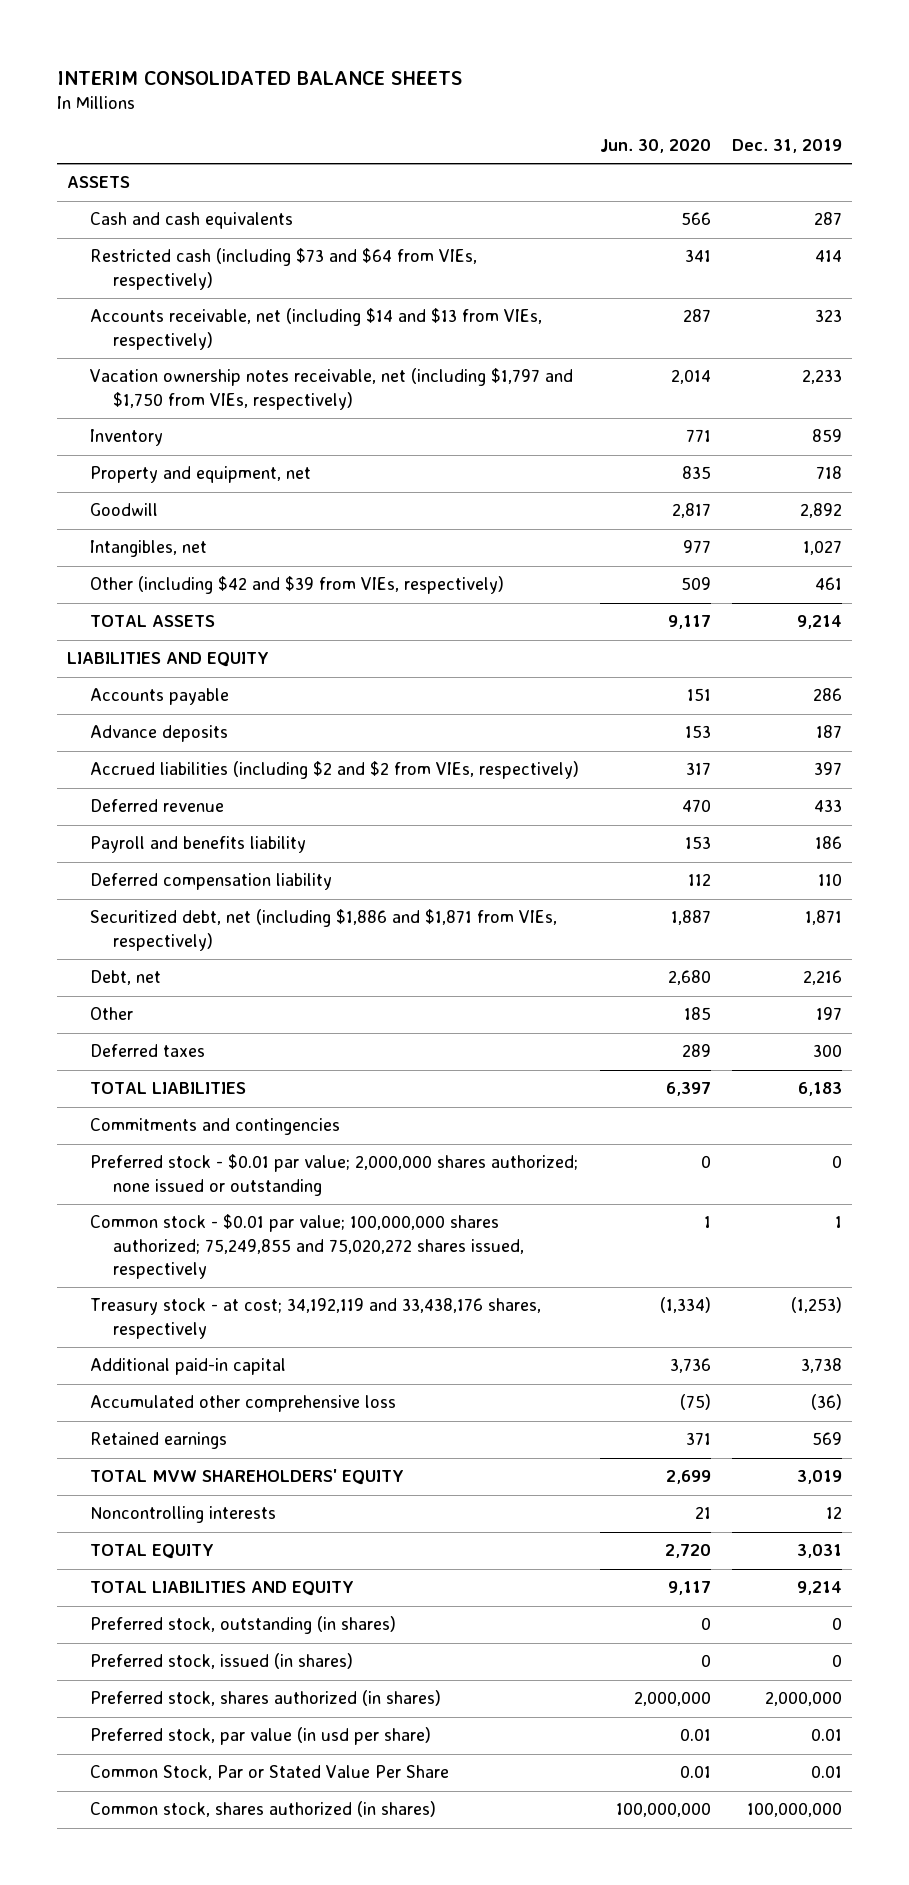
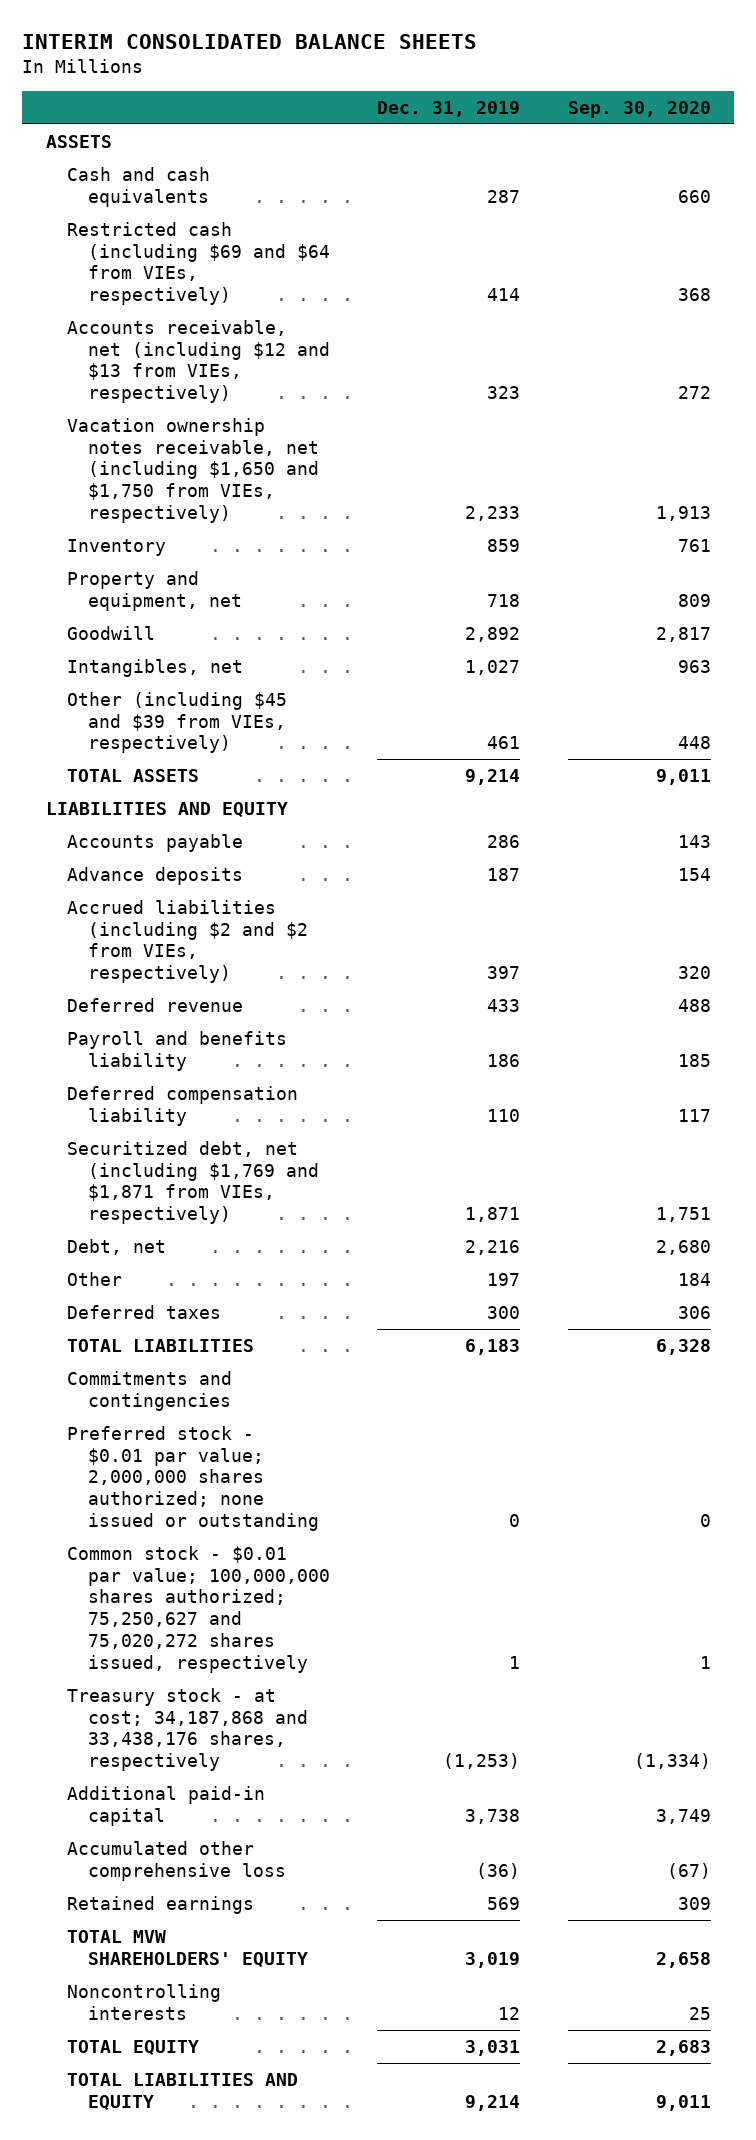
[599,139,711,154] Jun. 30, 2020 -> none
none -> [567,100,711,118] Sep. 30, 2020
[90,248,478,290] Restricted cash (including $73 and $64 from VIEs, respectively) -> [66,221,330,306] Restricted cash (including $69 and $64 from VIEs, respectively)
[90,308,543,350] Accounts receivable, net (including $14 and $13 from VIEs, respectively) -> [66,319,330,404] Accounts receivable, net (including $12 and $13 from VIEs, respectively)
[90,368,574,410] Vacation ownership notes receivable, net (including $1,797 and $1,750 from VIEs, respectively) -> [66,417,319,524] Vacation ownership notes receivable, net (including $1,650 and $1,750 from VIEs, respectively)
[90,576,505,595] Other (including $42 and $39 from VIEs, respectively) -> [66,691,287,754] Other (including $45 and $39 from VIEs, respectively)
[90,909,558,951] Securitized debt, net (including $1,886 and $1,871 from VIEs, respectively) -> [66,1140,319,1225] Securitized debt, net (including $1,769 and $1,871 from VIEs, respectively)
[90,1214,525,1279] Common stock - $0.01 par value; 100,000,000 shares authorized; 75,249,855 and 75,020,272 shares issued, respectively -> [66,1545,330,1673] Common stock - $0.01 par value; 100,000,000 shares authorized; 75,250,627 and 75,020,272 shares issued, respectively
[90,1298,542,1339] Treasury stock - at cost; 34,192,119 and 33,438,176 shares, respectively -> [66,1687,308,1772] Treasury stock - at cost; 34,187,868 and 33,438,176 shares, respectively
[90,1616,397,1635] Preferred stock, outstanding (in shares) -> none
[90,1653,354,1670] Preferred stock, issued (in shares) -> none
[90,1690,442,1707] Preferred stock, shares authorized (in shares) -> none
[90,1727,432,1746] Preferred stock, par value (in usd per share) -> none
[90,1765,450,1781] Common Stock, Par or Stated Value Per Share -> none
[90,1801,437,1818] Common stock, shares authorized (in shares) -> none

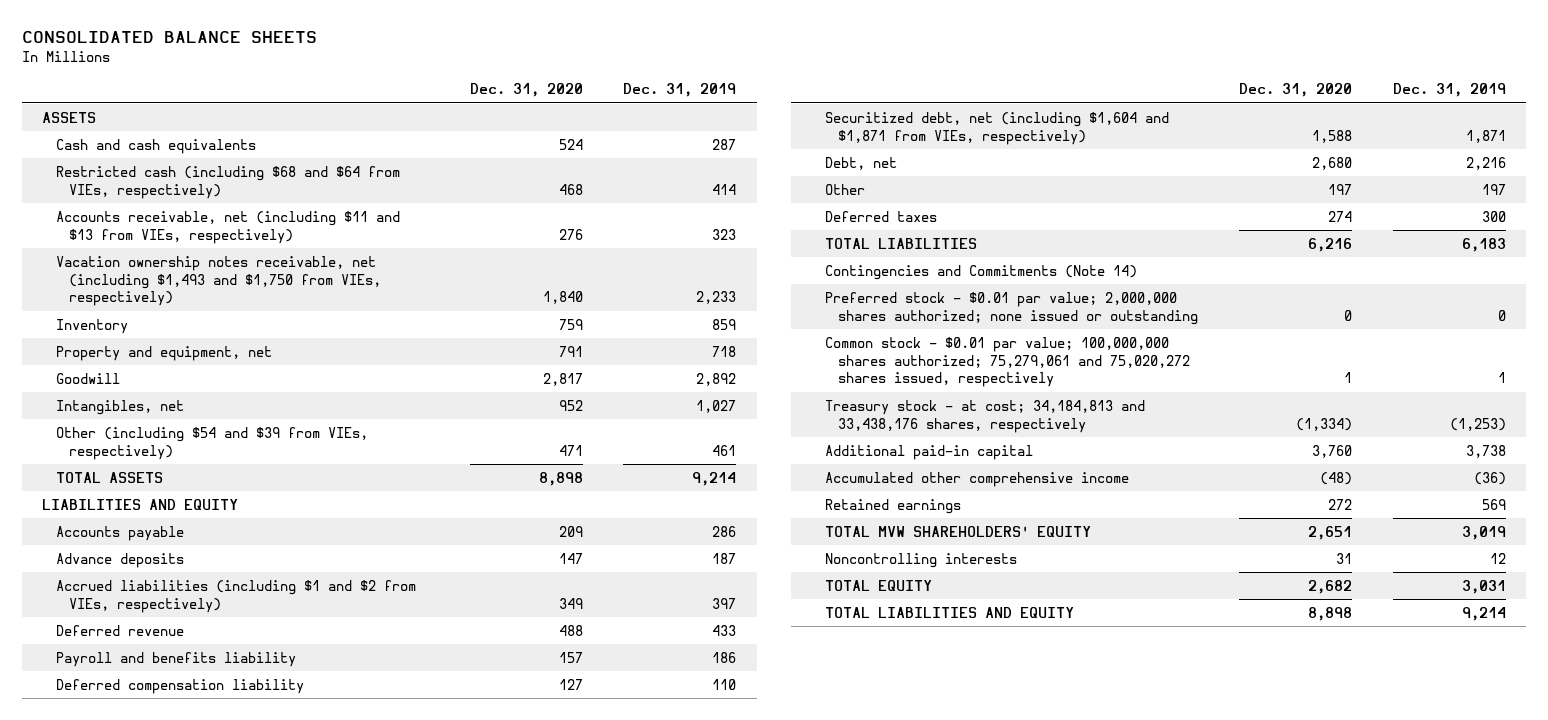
[22,34,478,50] INTERIM CONSOLIDATED BALANCE SHEETS -> [21,31,317,44] CONSOLIDATED BALANCE SHEETS
[567,100,711,118] Sep. 30, 2020 -> none
none -> [469,83,583,98] Dec. 31, 2020
[66,221,330,306] Restricted cash (including $69 and $64 from VIEs, respectively) -> [55,165,400,199] Restricted cash (including $68 and $64 from VIEs, respectively)
[66,319,330,404] Accounts receivable, net (including $12 and $13 from VIEs, respectively) -> [55,210,400,244] Accounts receivable, net (including $11 and $13 from VIEs, respectively)
[66,417,319,524] Vacation ownership notes receivable, net (including $1,650 and $1,750 from VIEs, respectively) -> [55,255,382,307] Vacation ownership notes receivable, net (including $1,493 and $1,750 from VIEs, respectively)
[66,691,287,754] Other (including $45 and $39 from VIEs, respectively) -> [55,426,368,460] Other (including $54 and $39 from VIEs, respectively)
[66,899,308,984] Accrued liabilities (including $2 and $2 from VIEs, respectively) -> [55,579,416,613] Accrued liabilities (including $1 and $2 from VIEs, respectively)
[66,1140,319,1225] Securitized debt, net (including $1,769 and $1,871 from VIEs, respectively) -> [824,111,1169,145] Securitized debt, net (including $1,604 and $1,871 from VIEs, respectively)
[66,1370,232,1411] Commitments and contingencies -> [824,264,1137,280] Contingencies and Commitments (Note 14)
[66,1545,330,1673] Common stock - $0.01 par value; 100,000,000 shares authorized; 75,250,627 and 75,020,272 shares issued, respectively -> [824,336,1191,388] Common stock - $0.01 par value; 100,000,000 shares authorized; 75,279,061 and 75,020,272 shares issued, respectively
[66,1687,308,1772] Treasury stock - at cost; 34,187,868 and 33,438,176 shares, respectively -> [824,399,1145,433] Treasury stock - at cost; 34,184,813 and 33,438,176 shares, respectively
[66,1840,286,1881] Accumulated other comprehensive loss -> [824,471,1129,487] Accumulated other comprehensive income

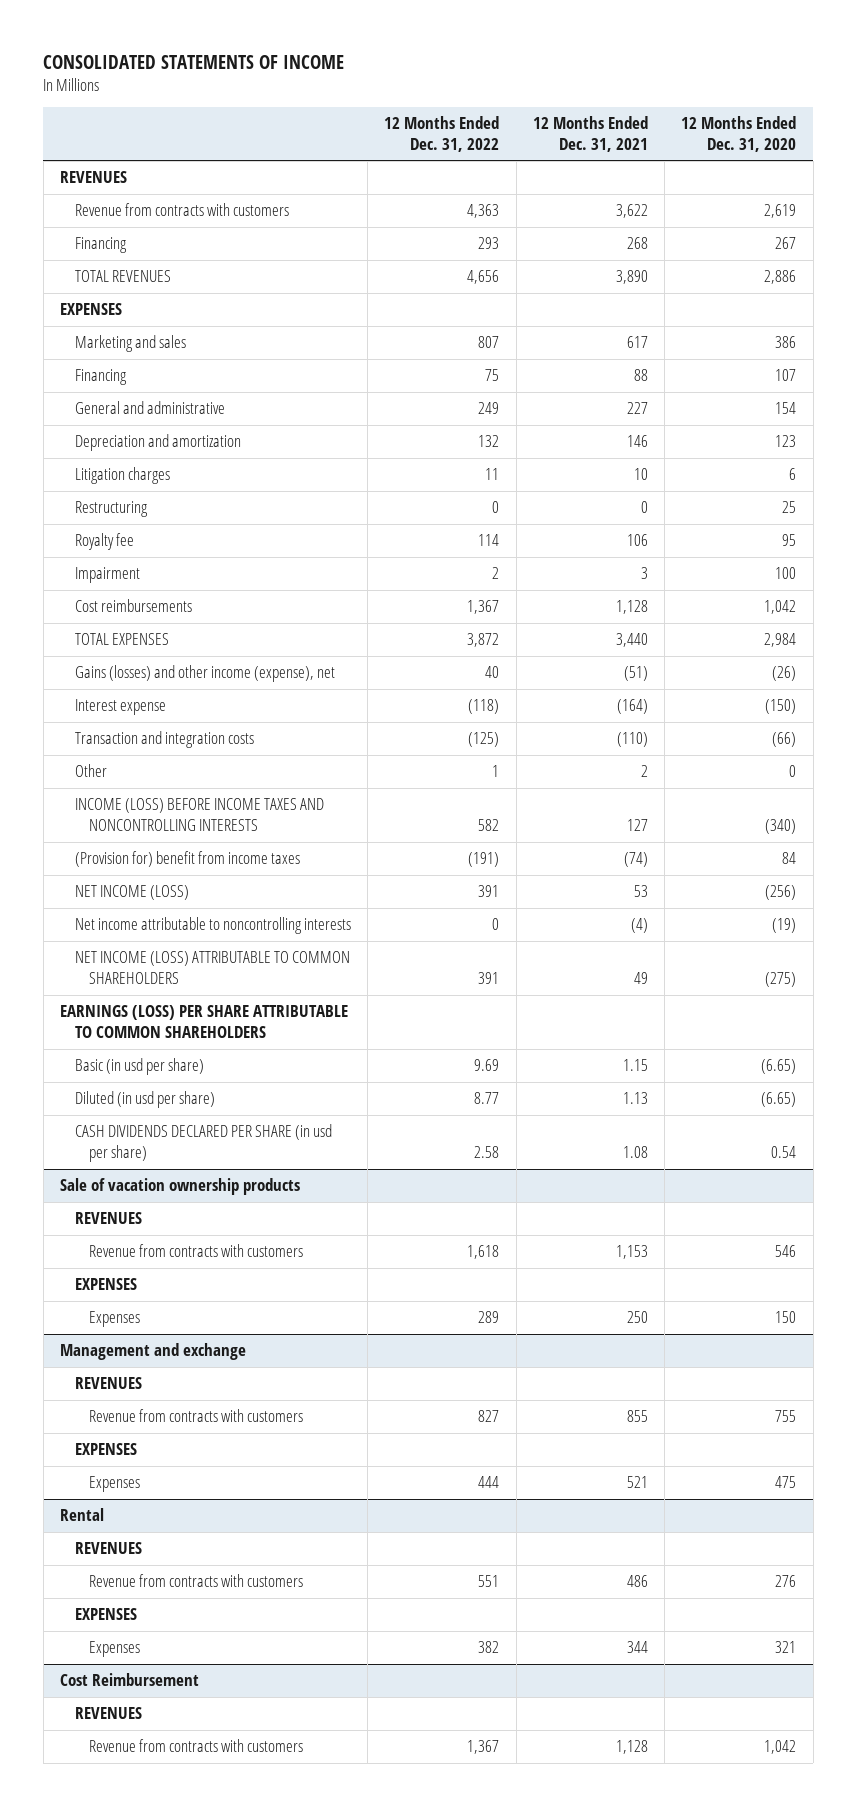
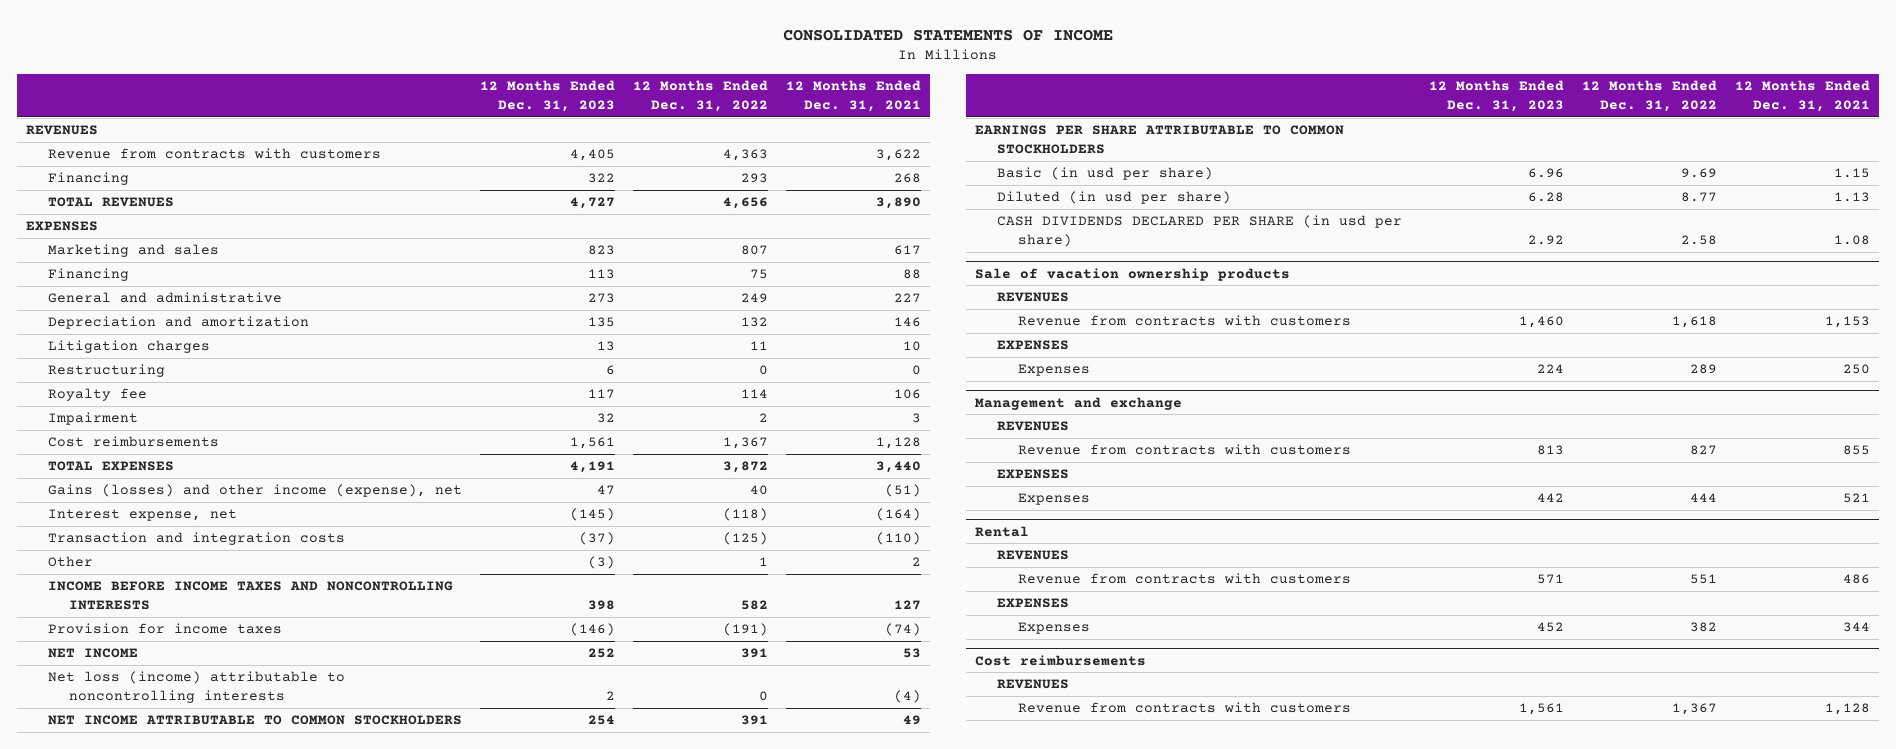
[681,116,797,152] 12 Months Ended Dec. 31, 2020 -> none
none -> [479,80,615,112] 12 Months Ended Dec. 31, 2023
[74,699,166,716] Interest expense -> [47,509,237,522] Interest expense, net
[74,798,324,831] INCOME (LOSS) BEFORE INCOME TAXES AND NONCONTROLLING INTERESTS -> [47,581,453,611] INCOME BEFORE INCOME TAXES AND NONCONTROLLING INTERESTS
[74,851,300,868] (Provision for) benefit from income taxes -> [47,623,282,635] Provision for income taxes
[74,885,189,901] NET INCOME (LOSS) -> [47,648,138,659] NET INCOME
[74,917,351,935] Net income attributable to noncontrolling interests -> [47,671,345,704] Net loss (income) attributable to noncontrolling interests
[74,951,350,984] NET INCOME (LOSS) ATTRIBUTABLE TO COMMON SHAREHOLDERS -> [47,715,462,726] NET INCOME ATTRIBUTABLE TO COMMON STOCKHOLDERS
[60,1005,349,1038] EARNINGS (LOSS) PER SHARE ATTRIBUTABLE TO COMMON SHAREHOLDERS -> [975,125,1345,155] EARNINGS PER SHARE ATTRIBUTABLE TO COMMON STOCKHOLDERS
[60,1673,200,1687] Cost Reimbursement -> [975,654,1147,666] Cost reimbursements

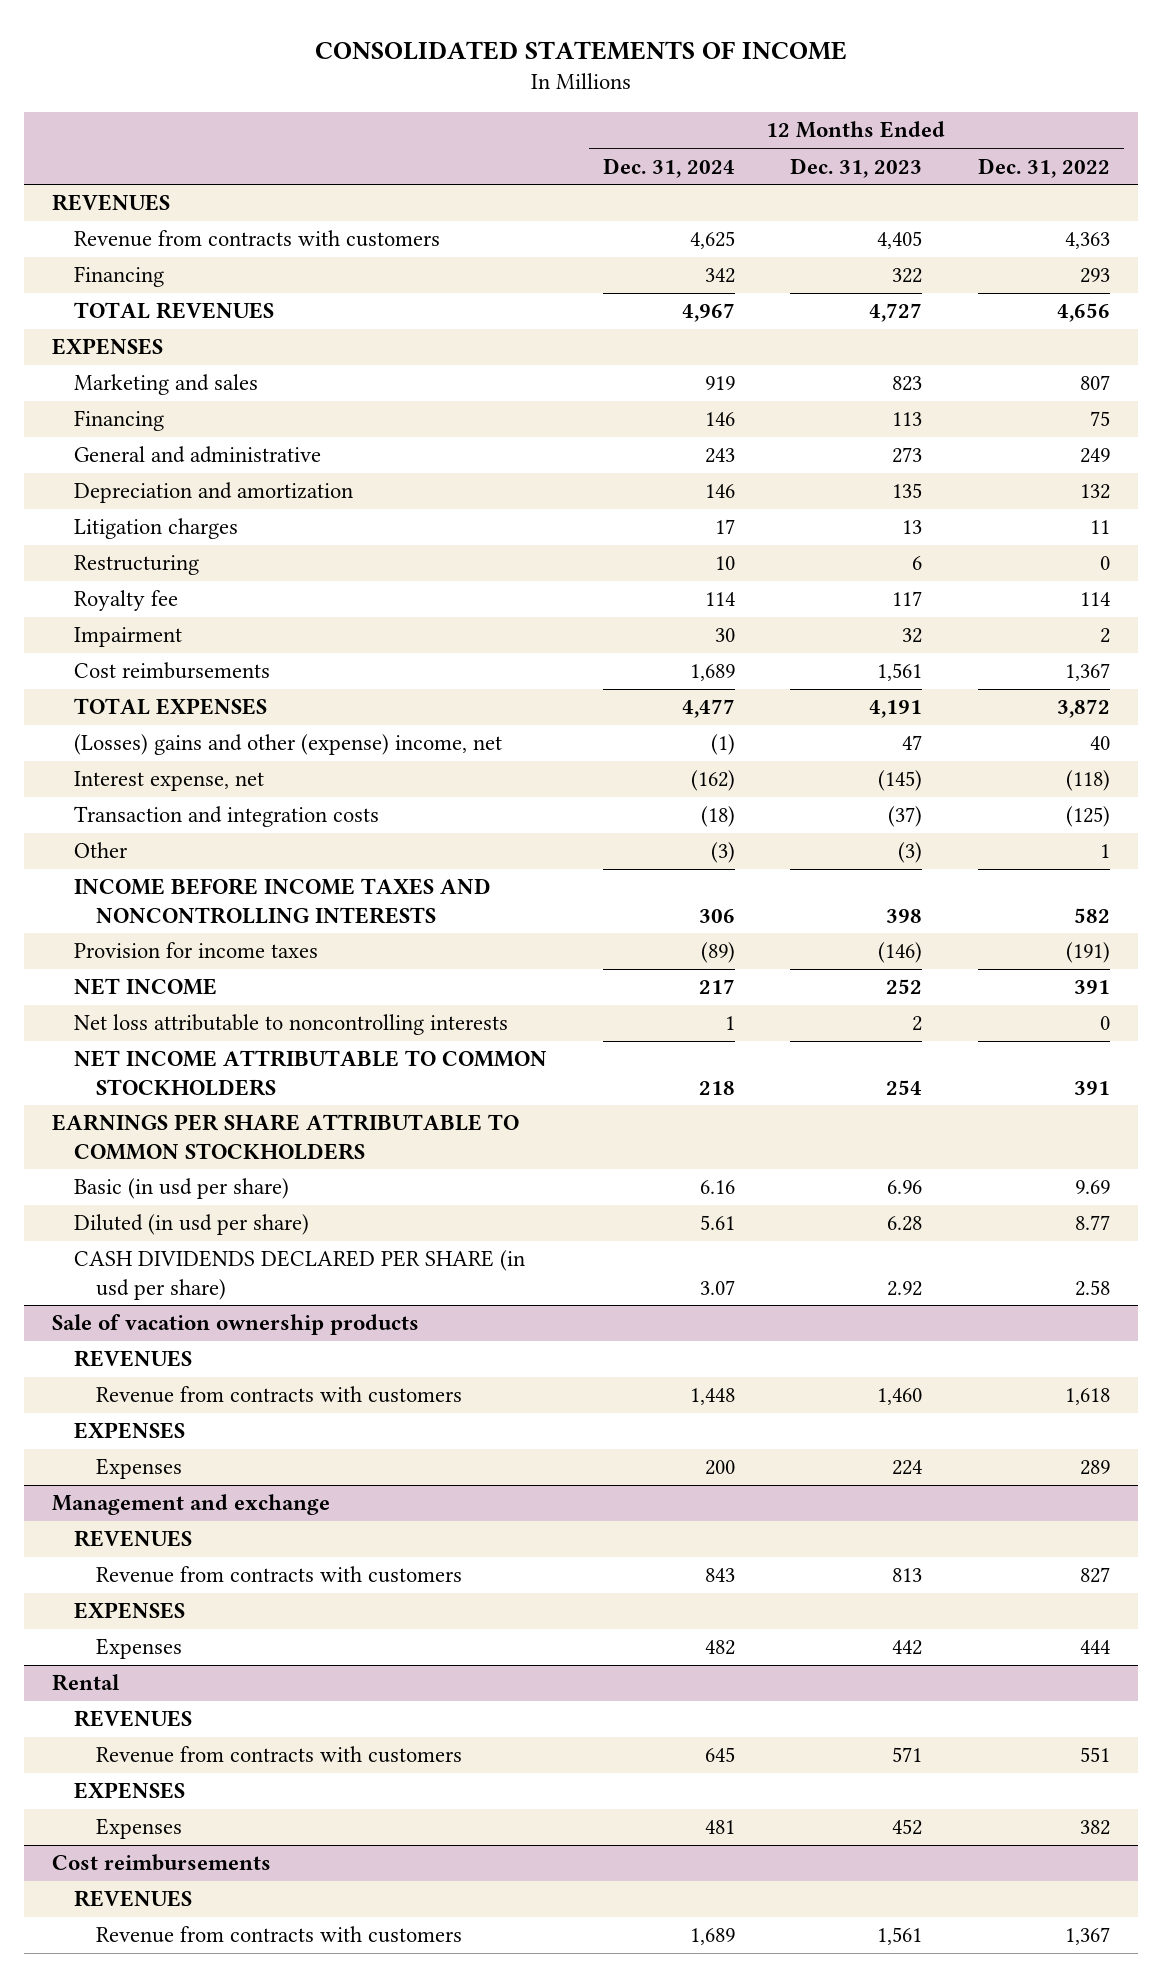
[785,80,921,112] 12 Months Ended Dec. 31, 2021 -> none
none -> [602,157,735,178] Dec. 31, 2024
[47,484,462,498] Gains (losses) and other income (expense), net -> [73,734,502,756] (Losses) gains and other (expense) income, net
[47,671,345,704] Net loss (income) attributable to noncontrolling interests -> [73,1014,508,1036] Net loss attributable to noncontrolling interests

